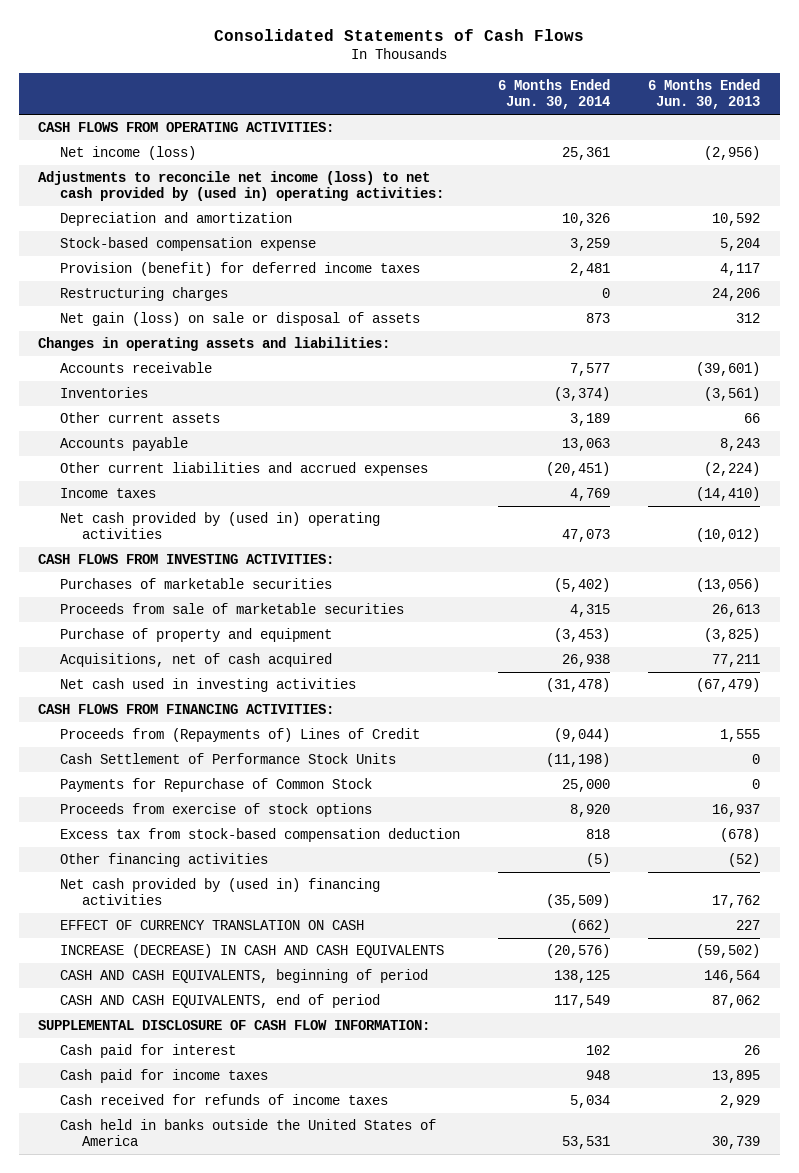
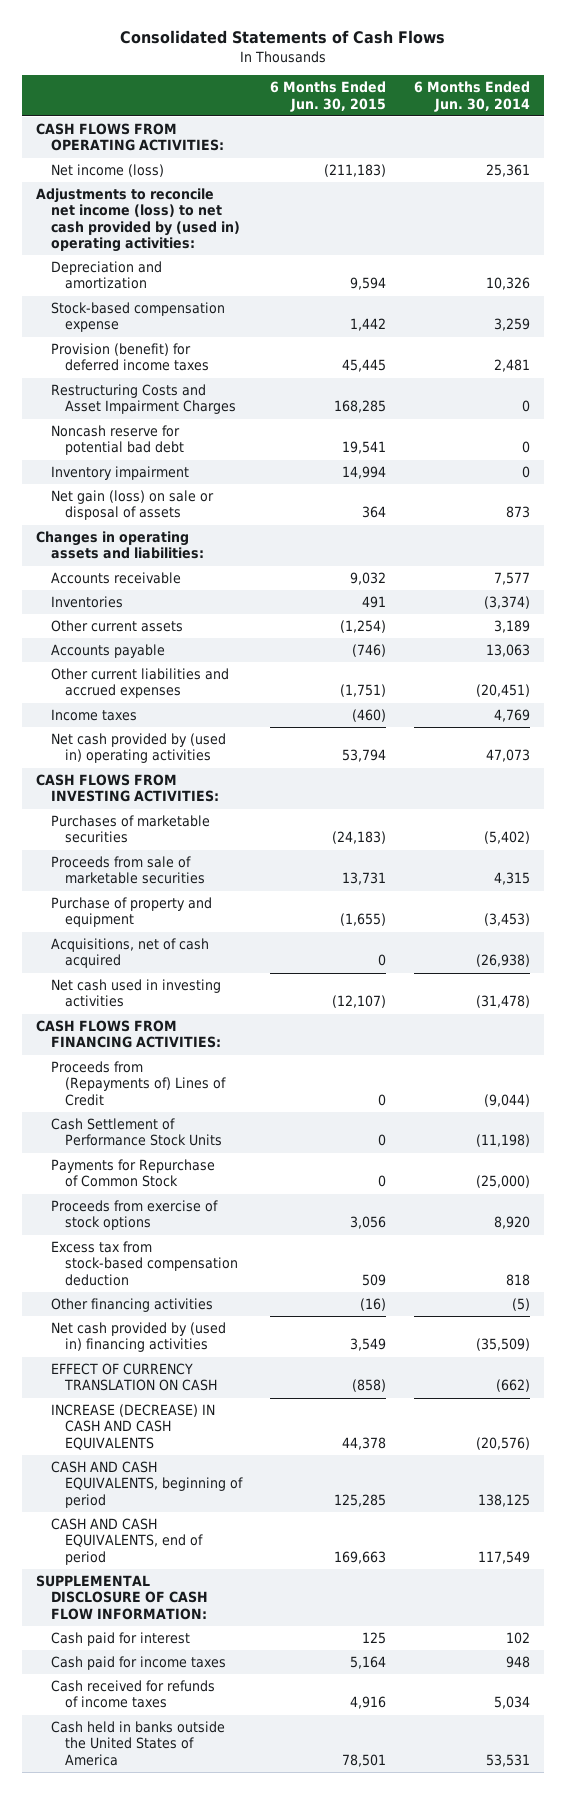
[648,78,761,110] 6 Months Ended Jun. 30, 2013 -> none
none -> [269,81,386,112] 6 Months Ended Jun. 30, 2015
[60,287,229,302] Restructuring charges -> [50,384,236,415] Restructuring Costs and Asset Impairment Charges
none -> [50,425,184,456] Noncash reserve for potential bad debt
none -> [50,466,189,481] Inventory impairment
[562,654,611,668] 26,938 -> [475,954,530,968] (26,938)
[562,779,611,793] 25,000 -> [475,1175,530,1189] (25,000)

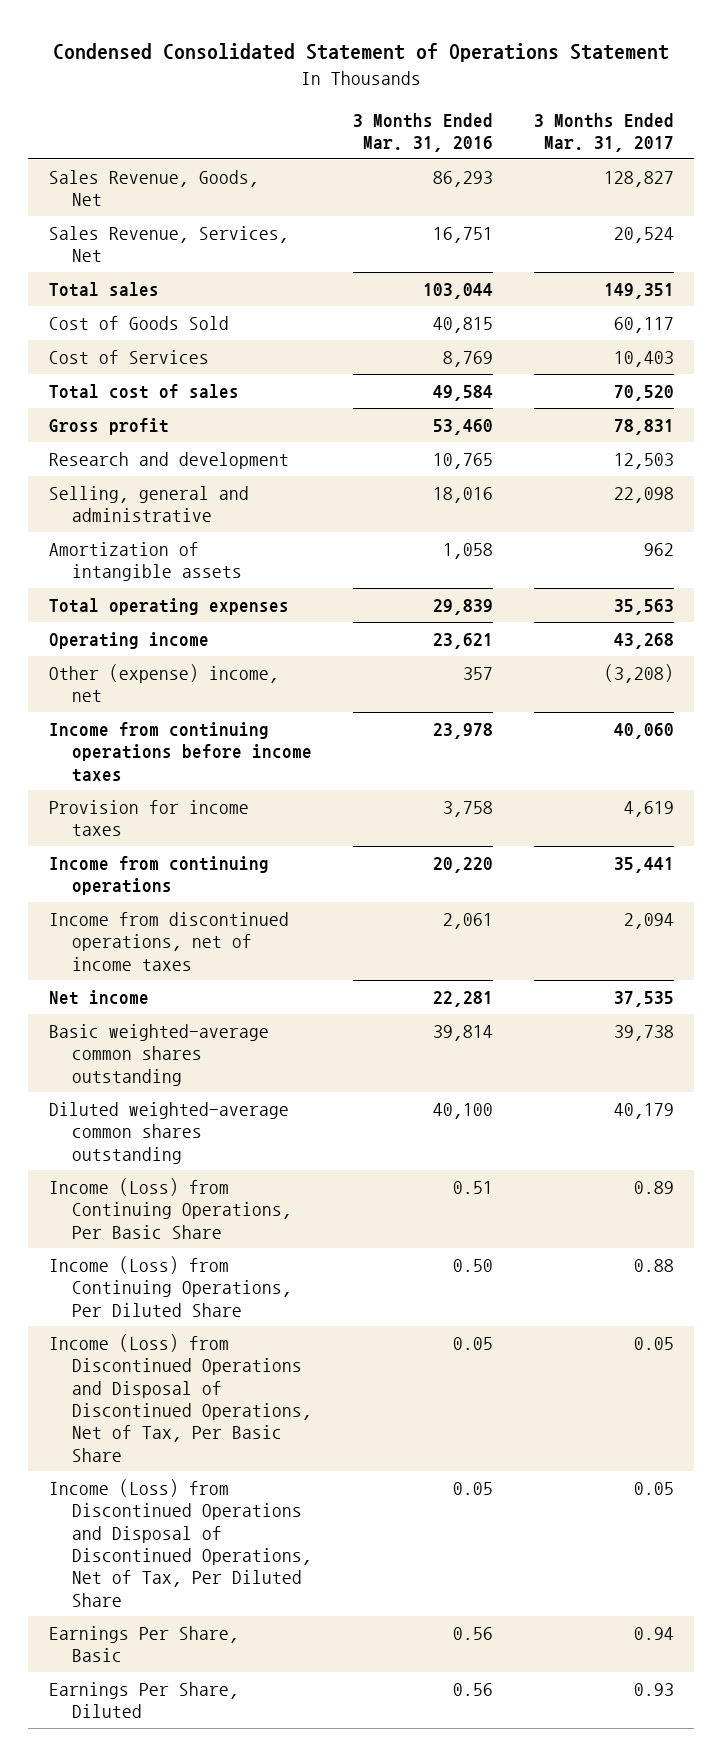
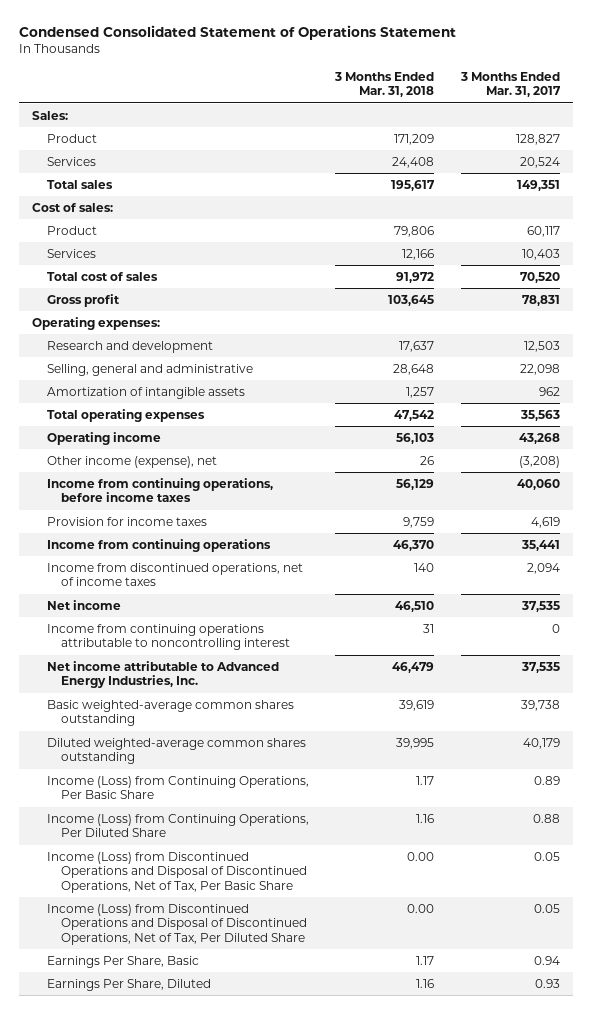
[352,112,493,153] 3 Months Ended Mar. 31, 2016 -> none
none -> [334,71,435,98] 3 Months Ended Mar. 31, 2018
none -> [32,110,69,120] Sales:
[48,169,259,207] Sales Revenue, Goods, Net -> [46,133,97,143] Product
[48,225,289,263] Sales Revenue, Services, Net -> [46,156,96,166] Services
none -> [32,202,114,212] Cost of sales:
[48,315,229,330] Cost of Goods Sold -> [46,225,97,235] Product
[48,349,209,364] Cost of Services -> [46,248,96,258] Services
none -> [32,316,161,330] Operating expenses:
[48,663,279,703] Other (expense) income, net -> [46,455,217,468] Other income (expense), net
[48,721,313,782] Income from continuing operations before income taxes -> [46,477,273,503] Income from continuing operations, before income taxes
none -> [46,623,291,651] Income from continuing operations attributable to noncontrolling interest
none -> [46,660,279,689] Net income attributable to Advanced Energy Industries, Inc.

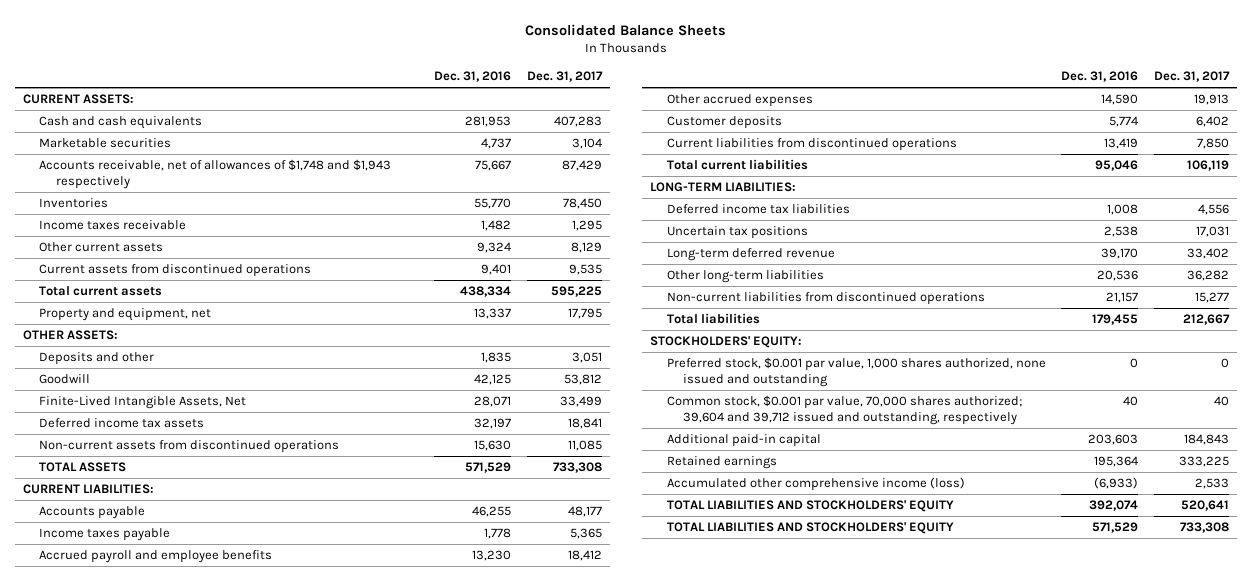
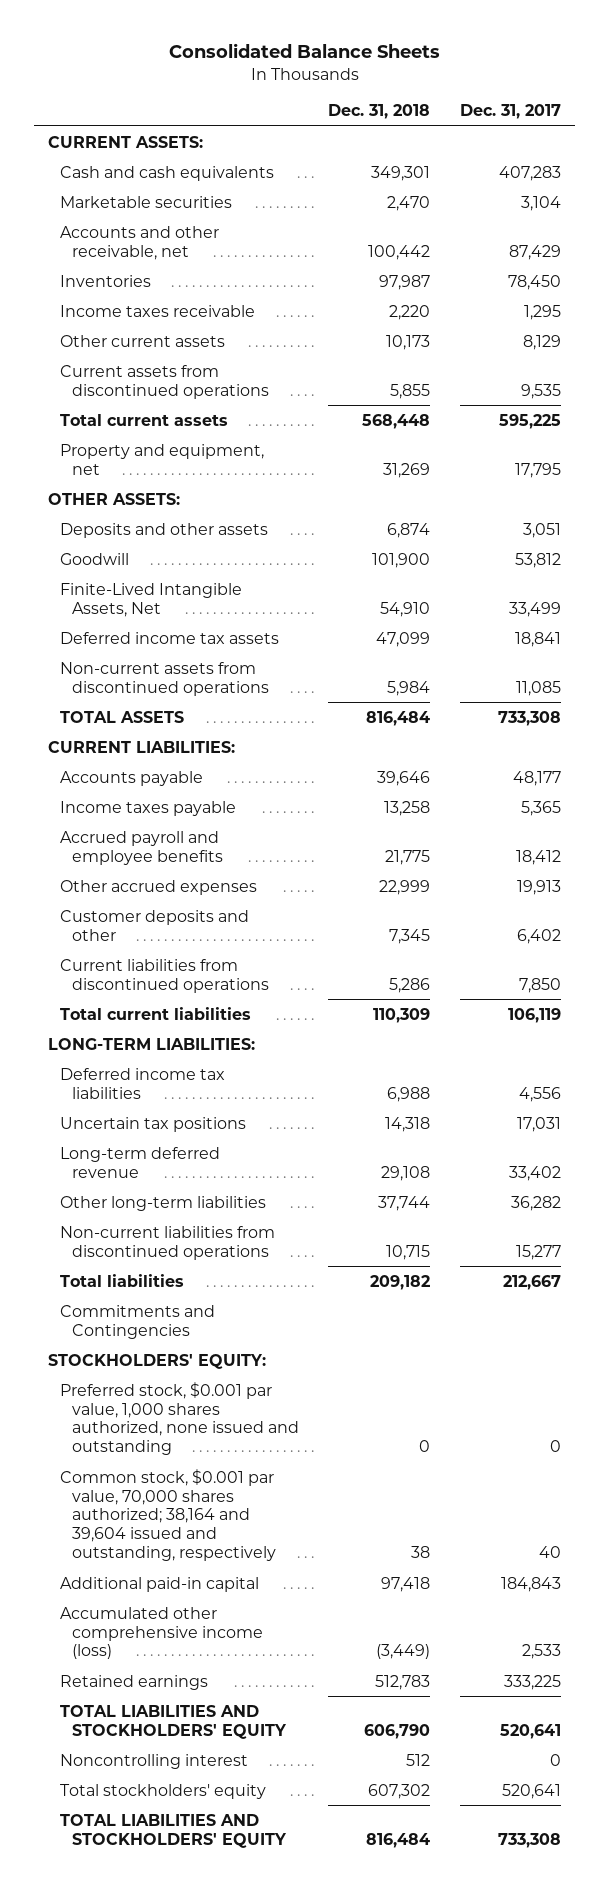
[434,71,512,83] Dec. 31, 2016 -> none
none -> [328,104,431,120] Dec. 31, 2018
[39,159,392,189] Accounts receivable, net of allowances of $1,748 and $1,943 respectively -> [60,225,220,260] Accounts and other receivable, net
[39,352,155,366] Deposits and other -> [60,522,269,538] Deposits and other assets
[666,116,782,130] Customer deposits -> [60,909,250,941] Customer deposits and other
none -> [60,1304,216,1339] Commitments and Contingencies
[666,395,1022,425] Common stock, $0.001 par value, 70,000 shares authorized; 39,604 and 39,712 issued and outstanding, respectively -> [60,1468,276,1562] Common stock, $0.001 par value, 70,000 shares authorized; 38,164 and 39,604 issued and outstanding, respectively
[666,456,777,470] Retained earnings -> [60,1674,209,1690] Retained earnings
none -> [60,1753,249,1769] Noncontrolling interest
none -> [60,1783,267,1799] Total stockholders' equity

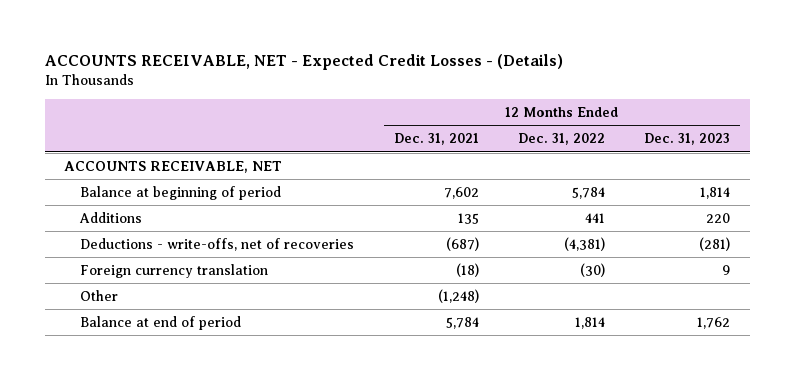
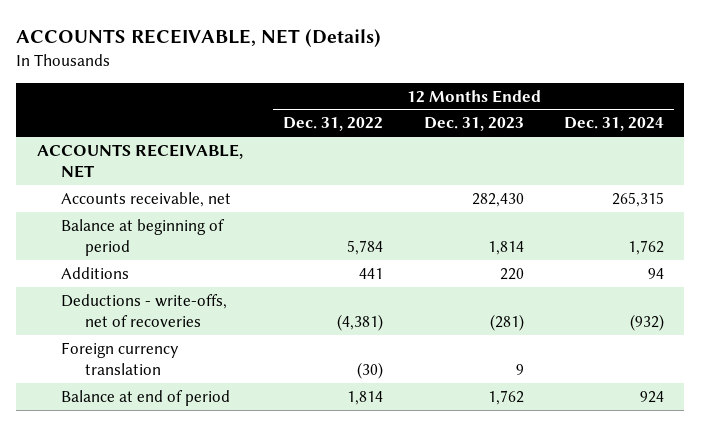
[44,54,563,71] ACCOUNTS RECEIVABLE, NET - Expected Credit Losses - (Details) -> [16,28,382,47] ACCOUNTS RECEIVABLE, NET (Details)
[393,133,479,146] Dec. 31, 2021 -> none
none -> [564,117,665,132] Dec. 31, 2024
none -> [60,191,231,207] Accounts receivable, net
[80,289,119,301] Other -> none

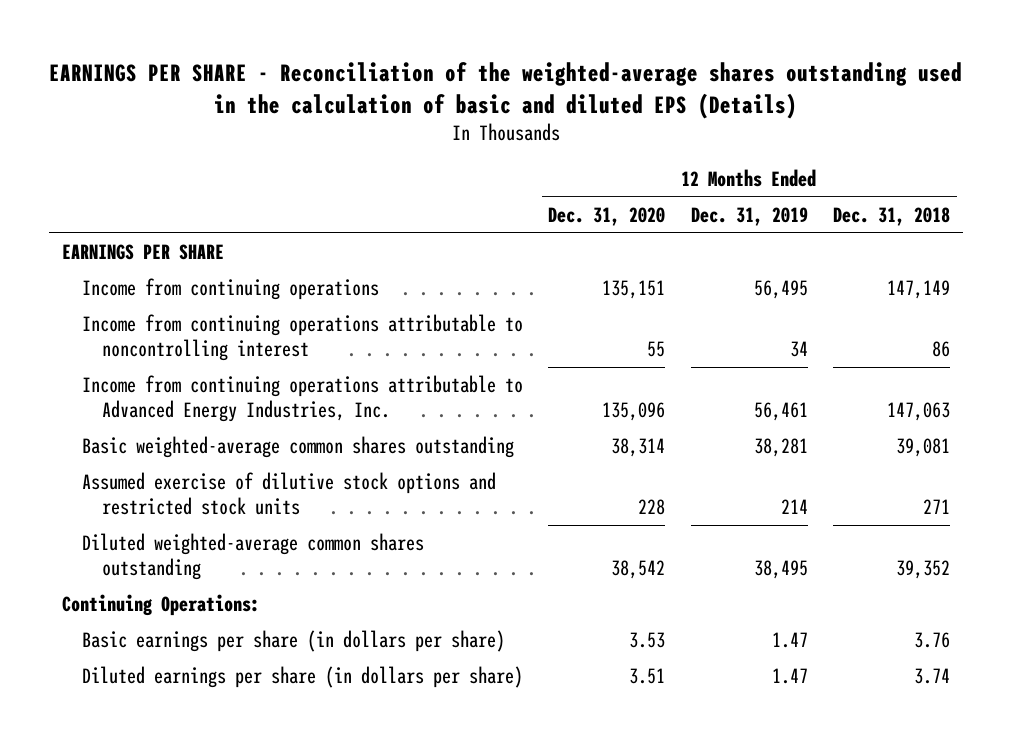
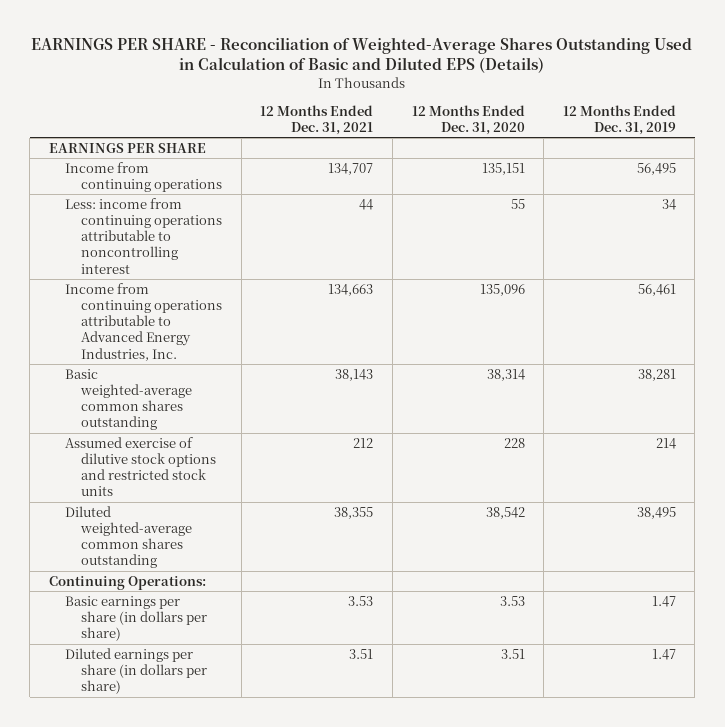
[49,62,963,119] EARNINGS PER SHARE - Reconciliation of the weighted-average shares outstanding used in the calculation of basic and diluted EPS (Details) -> [31,36,693,74] EARNINGS PER SHARE - Reconciliation of Weighted-Average Shares Outstanding Used in Calculation of Basic and Diluted EPS (Details)
[833,207,951,227] Dec. 31, 2018 -> none
none -> [260,104,374,135] 12 Months Ended Dec. 31, 2021
[82,314,524,362] Income from continuing operations attributable to noncontrolling interest -> [64,197,223,274] Less: income from continuing operations attributable to noncontrolling interest

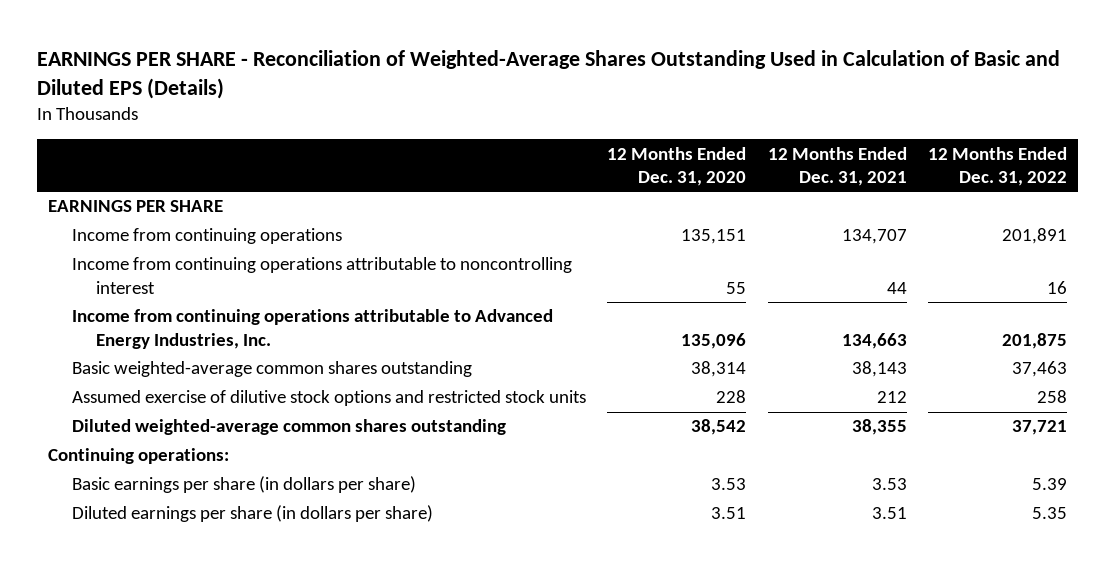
[562,104,676,135] 12 Months Ended Dec. 31, 2019 -> none
none -> [928,146,1068,187] 12 Months Ended Dec. 31, 2022
[64,197,223,274] Less: income from continuing operations attributable to noncontrolling interest -> [71,257,572,294] Income from continuing operations attributable to noncontrolling interest
[48,575,206,590] Continuing Operations: -> [48,448,230,465] Continuing operations:

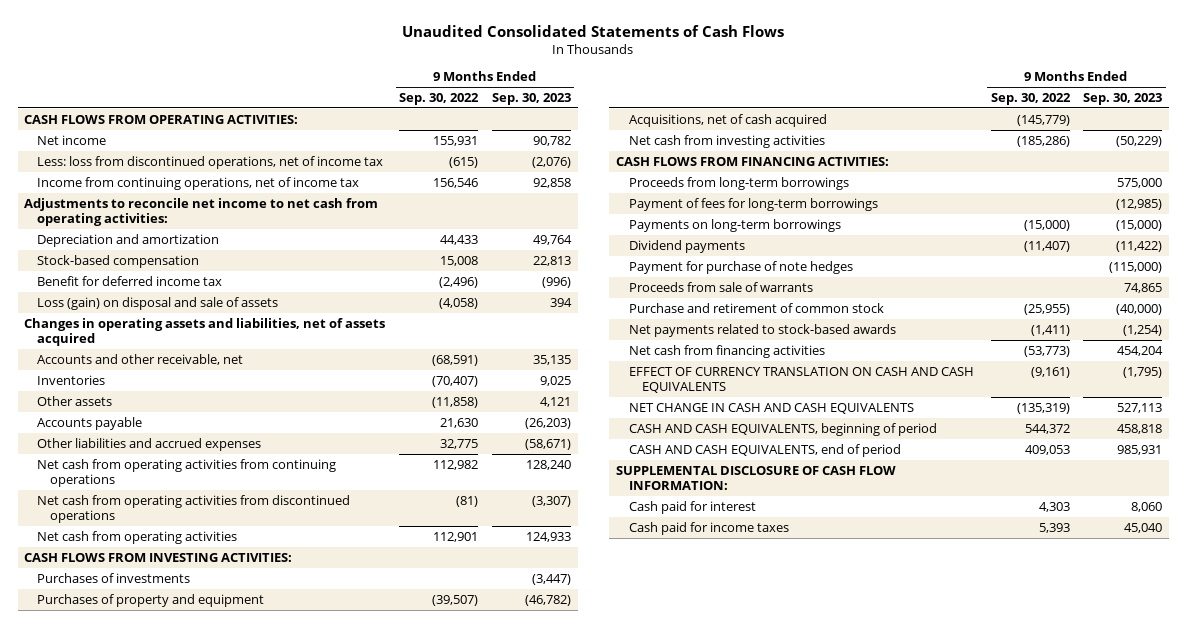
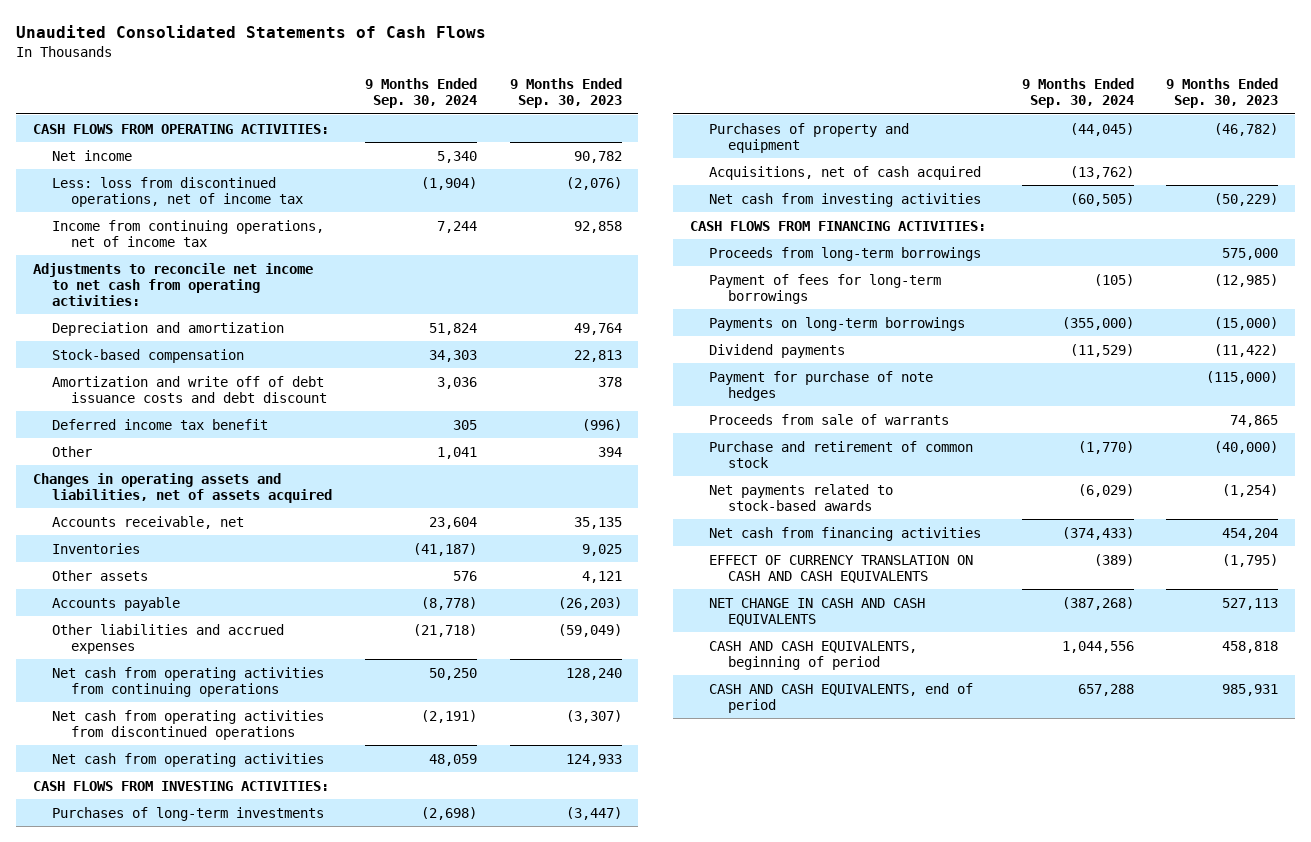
[399,92,480,105] Sep. 30, 2022 -> none
none -> [364,78,477,109] 9 Months Ended Sep. 30, 2024
none -> [51,375,327,403] Amortization and write off of debt issuance costs and debt discount
[37,275,223,286] Benefit for deferred income tax -> [51,418,268,430] Deferred income tax benefit
[37,296,279,310] Loss (gain) on disposal and sale of assets -> [51,445,92,457] Other
[37,353,244,365] Accounts and other receivable, net -> [51,515,244,529] Accounts receivable, net
[524,438,571,450] (58,671) -> [557,623,622,637] (59,049)
[37,572,191,583] Purchases of investments -> [51,806,324,821] Purchases of long-term investments
[615,465,896,490] SUPPLEMENTAL DISCLOSURE OF CASH FLOW INFORMATION: -> none
[628,500,756,514] Cash paid for interest -> none
[628,521,789,535] Cash paid for income taxes -> none

